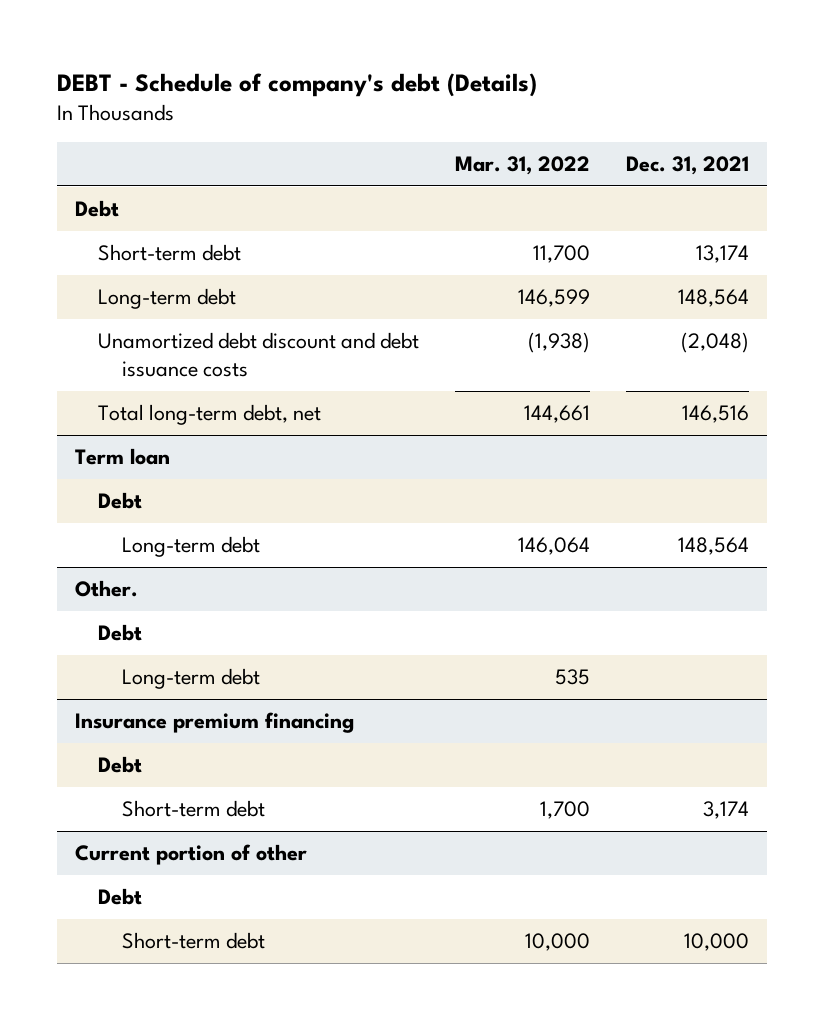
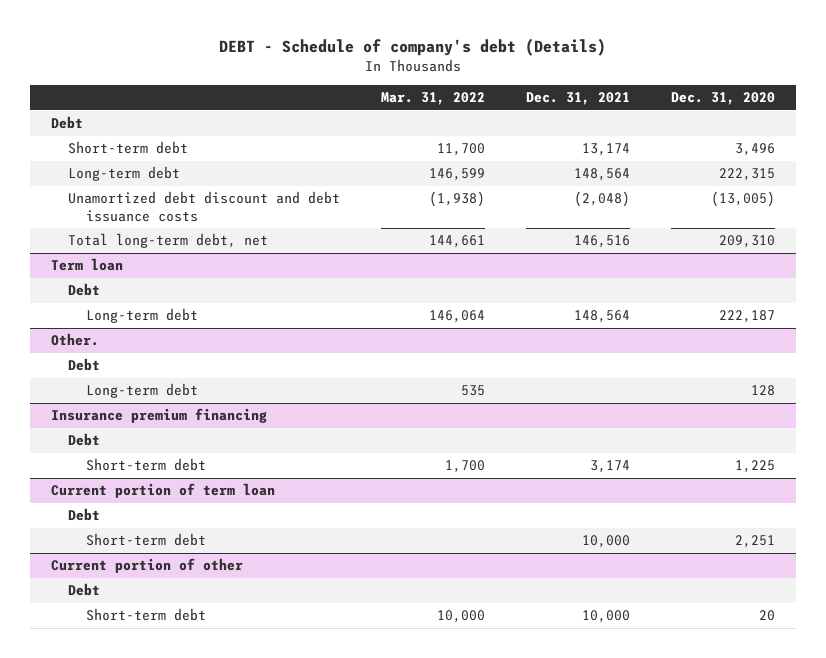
none -> [671,91,776,105] Dec. 31, 2020
none -> [50,483,275,499] Current portion of term loan
none -> [68,508,101,522] Debt
none -> [85,533,206,547] Short-term debt

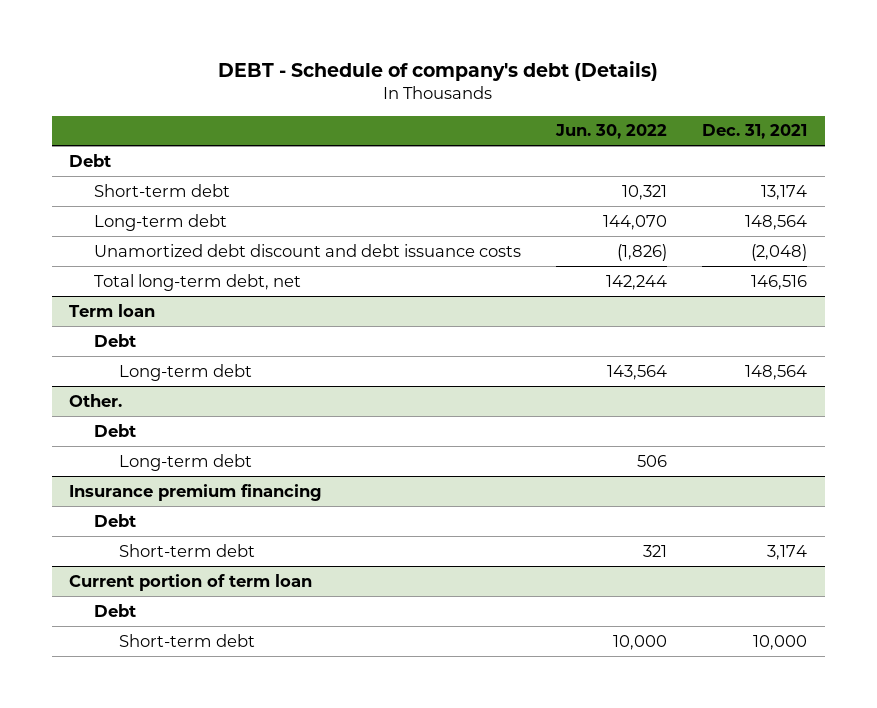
[381,91,486,105] Mar. 31, 2022 -> none
[671,91,776,105] Dec. 31, 2020 -> none
none -> [555,124,668,140] Jun. 30, 2022
[50,558,243,574] Current portion of other -> none
[68,583,101,597] Debt -> none
[85,608,206,622] Short-term debt -> none

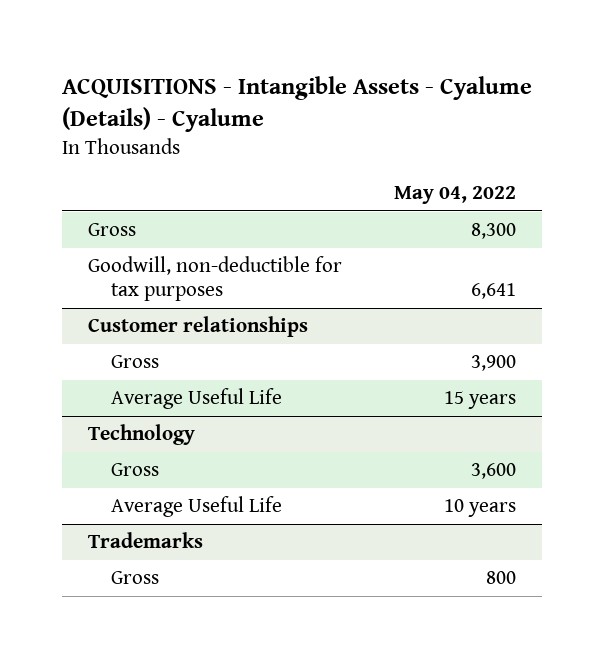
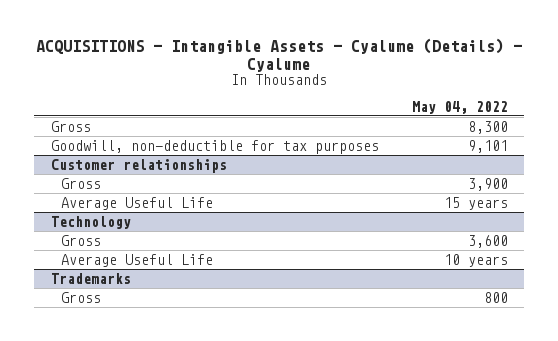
[470,283,516,300] 6,641 -> [467,139,508,153] 9,101

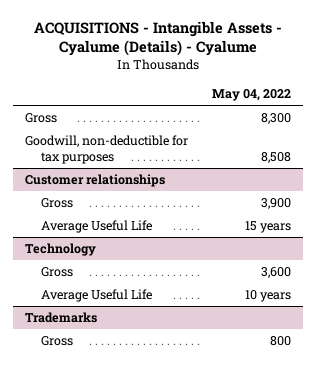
[467,139,508,153] 9,101 -> [260,151,291,163] 8,508

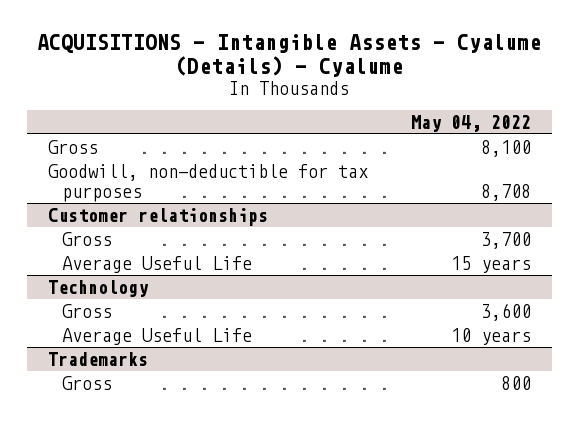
[260,113,291,125] 8,300 -> [480,140,531,158] 8,100
[260,151,291,163] 8,508 -> [480,183,531,201] 8,708
[260,198,291,210] 3,900 -> [480,232,531,250] 3,700

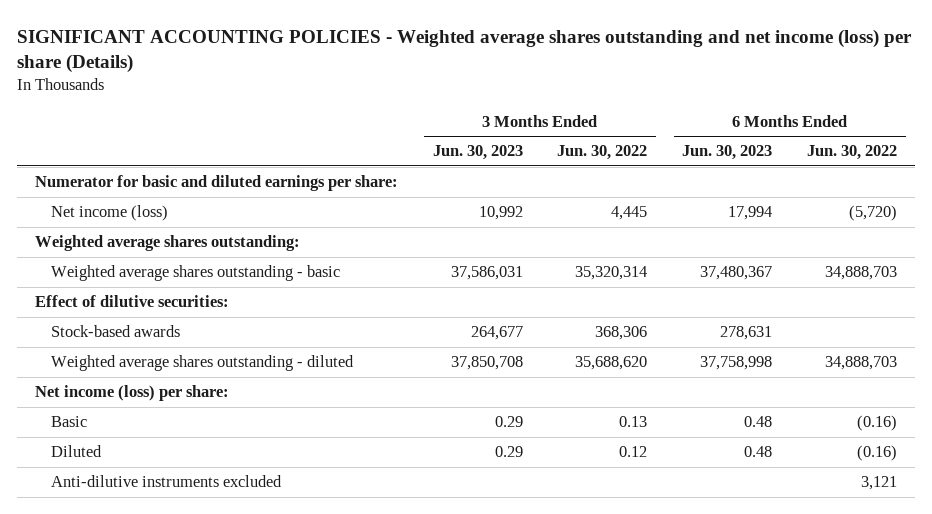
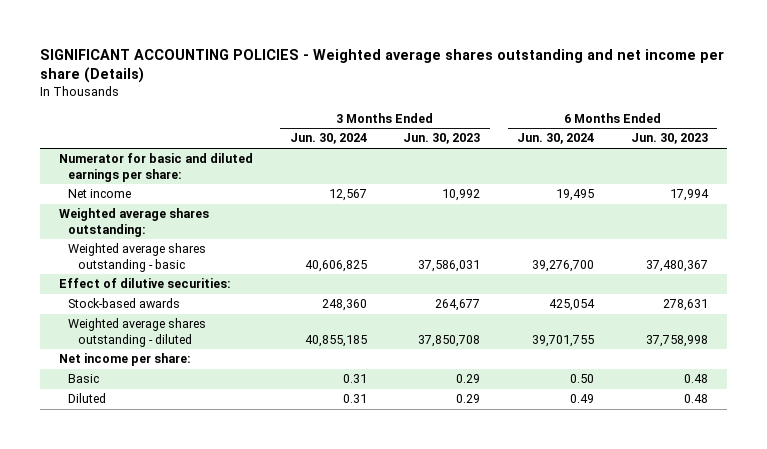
[17,28,913,74] SIGNIFICANT ACCOUNTING POLICIES - Weighted average shares outstanding and net income (loss) per share (Details) -> [40,48,725,83] SIGNIFICANT ACCOUNTING POLICIES - Weighted average shares outstanding and net income per share (Details)
[557,145,648,161] Jun. 30, 2022 -> none
[807,145,898,161] Jun. 30, 2022 -> none
none -> [289,133,367,145] Jun. 30, 2024
none -> [517,133,595,145] Jun. 30, 2024
[51,205,169,222] Net income (loss) -> [68,189,132,199] Net income
[34,385,229,402] Net income (loss) per share: -> [58,353,191,367] Net income per share:
[51,475,283,488] Anti-dilutive instruments excluded -> none

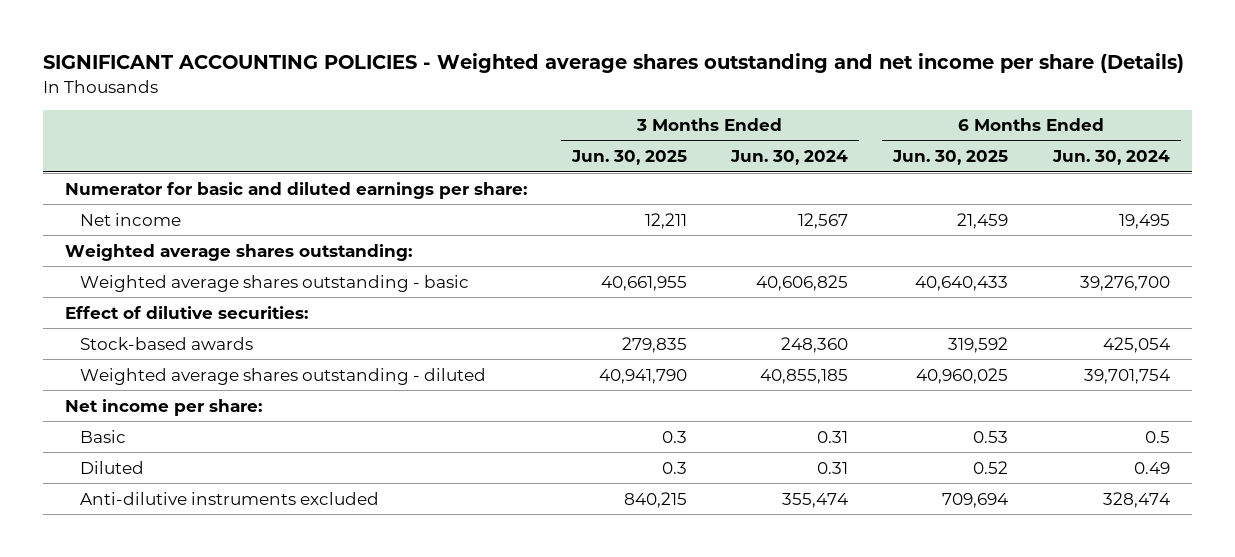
[403,133,481,145] Jun. 30, 2023 -> none
[631,133,709,145] Jun. 30, 2023 -> none
none -> [570,150,687,166] Jun. 30, 2025
none -> [891,150,1008,166] Jun. 30, 2025
[532,334,595,347] 39,701,755 -> [1083,368,1170,384] 39,701,754
[570,374,595,384] 0.50 -> [1144,430,1170,443] 0.5
none -> [79,491,379,505] Anti-dilutive instruments excluded

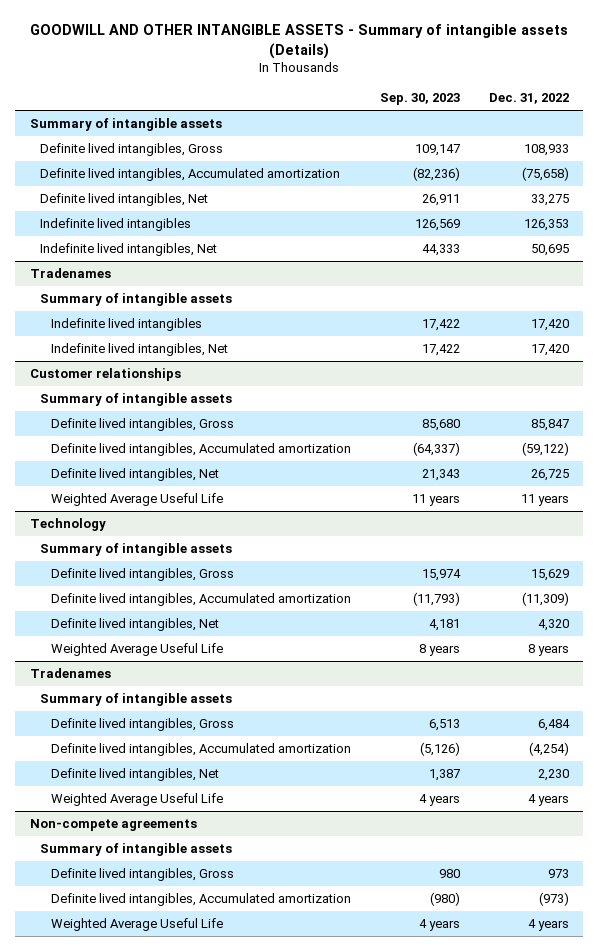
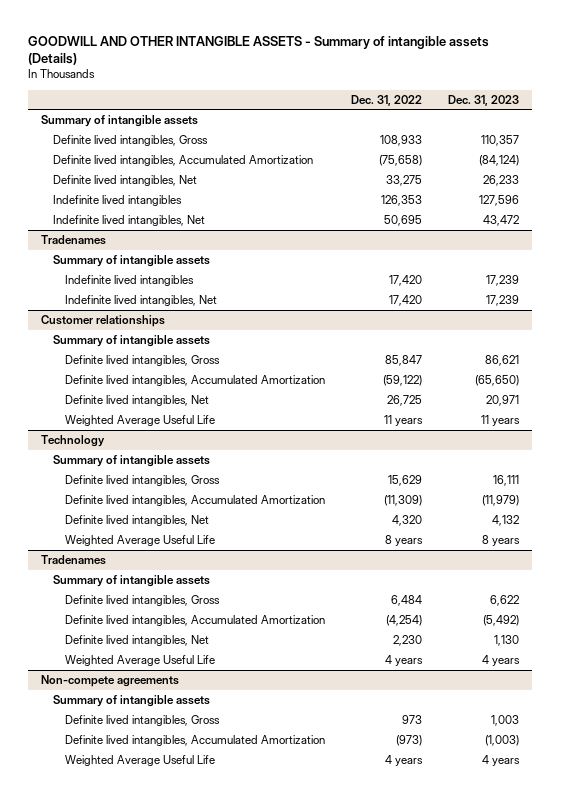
[379,93,460,106] Sep. 30, 2023 -> none
none -> [448,94,520,106] Dec. 31, 2023
[40,167,341,181] Definite lived intangibles, Accumulated amortization -> [53,154,314,166] Definite lived intangibles, Accumulated Amortization
[50,442,351,456] Definite lived intangibles, Accumulated amortization -> [64,374,325,386] Definite lived intangibles, Accumulated Amortization
[50,592,351,606] Definite lived intangibles, Accumulated amortization -> [64,494,325,506] Definite lived intangibles, Accumulated Amortization
[50,742,351,756] Definite lived intangibles, Accumulated amortization -> [64,614,325,626] Definite lived intangibles, Accumulated Amortization
[50,892,351,906] Definite lived intangibles, Accumulated amortization -> [64,734,325,746] Definite lived intangibles, Accumulated Amortization

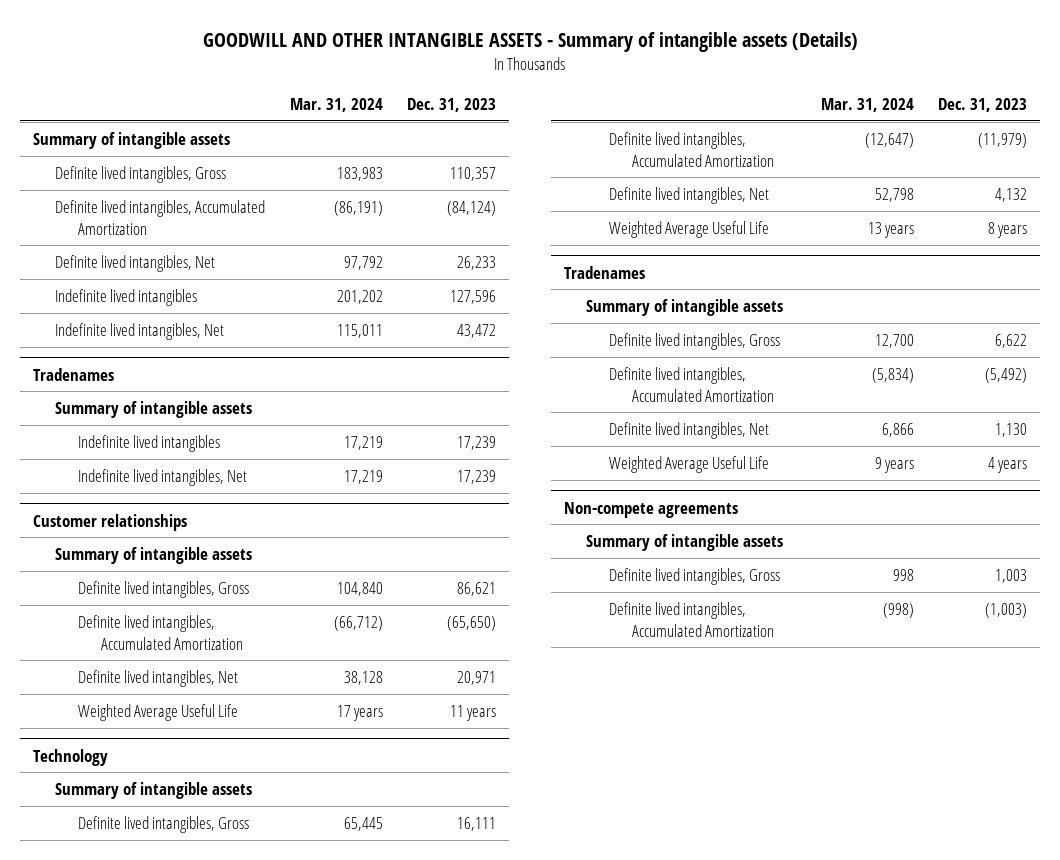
[350,94,422,106] Dec. 31, 2022 -> none
none -> [289,97,383,112] Mar. 31, 2024
[64,754,215,766] Weighted Average Useful Life -> none

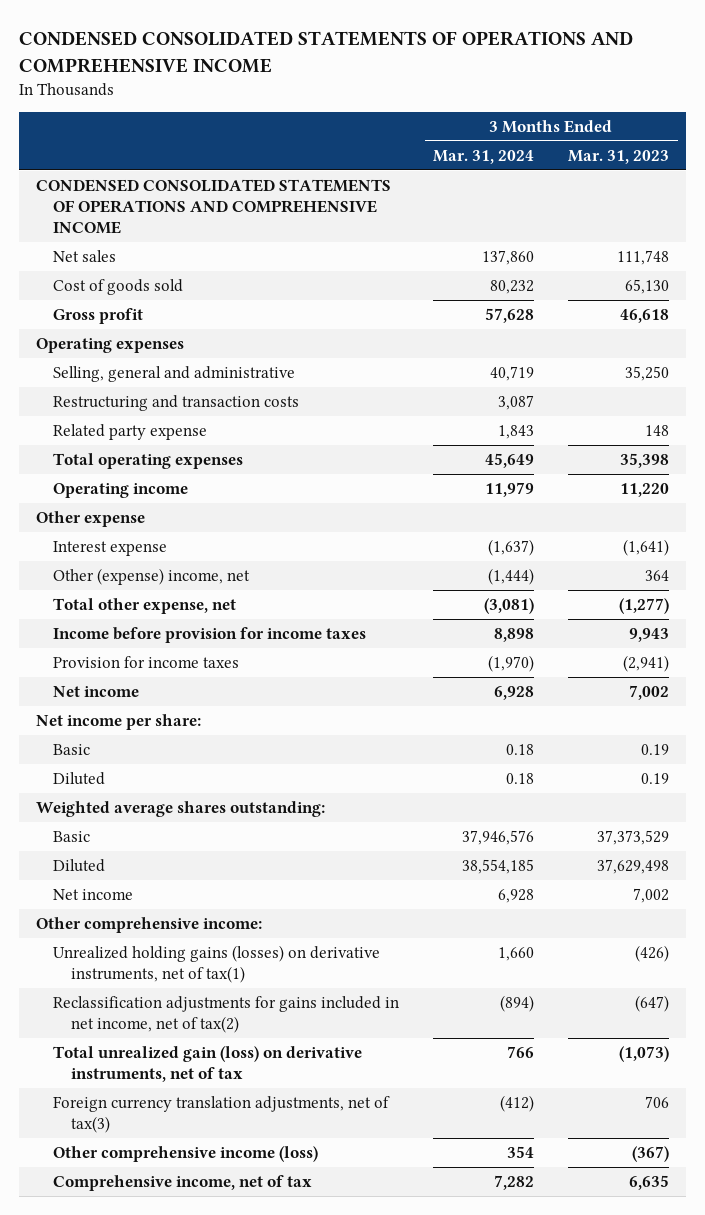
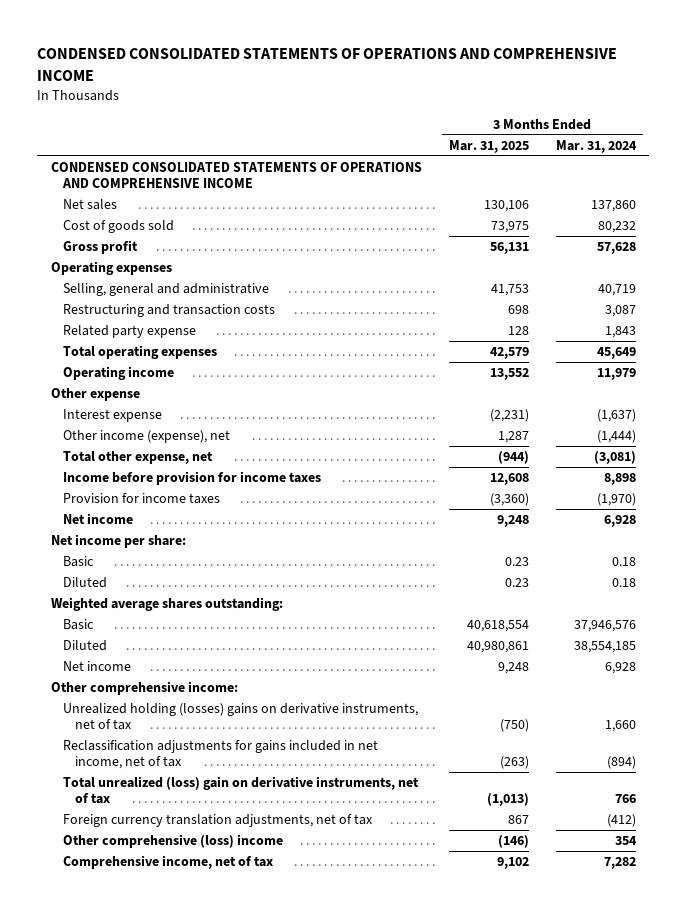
[568,149,670,164] Mar. 31, 2023 -> none
none -> [448,139,529,153] Mar. 31, 2025
[53,568,251,586] Other (expense) income, net -> [62,430,230,444] Other income (expense), net
[53,945,381,983] Unrealized holding gains (losses) on derivative instruments, net of tax(1) -> [62,703,418,731] Unrealized holding (losses) gains on derivative instruments, net of tax
[53,996,400,1033] Reclassification adjustments for gains included in net income, net of tax(2) -> [62,740,378,770] Reclassification adjustments for gains included in net income, net of tax
[53,1046,363,1082] Total unrealized gain (loss) on derivative instruments, net of tax -> [62,776,419,805] Total unrealized (loss) gain on derivative instruments, net of tax
[53,1096,391,1133] Foreign currency translation adjustments, net of tax(3) -> [62,814,373,828] Foreign currency translation adjustments, net of tax
[53,1146,319,1163] Other comprehensive income (loss) -> [62,834,283,849] Other comprehensive (loss) income

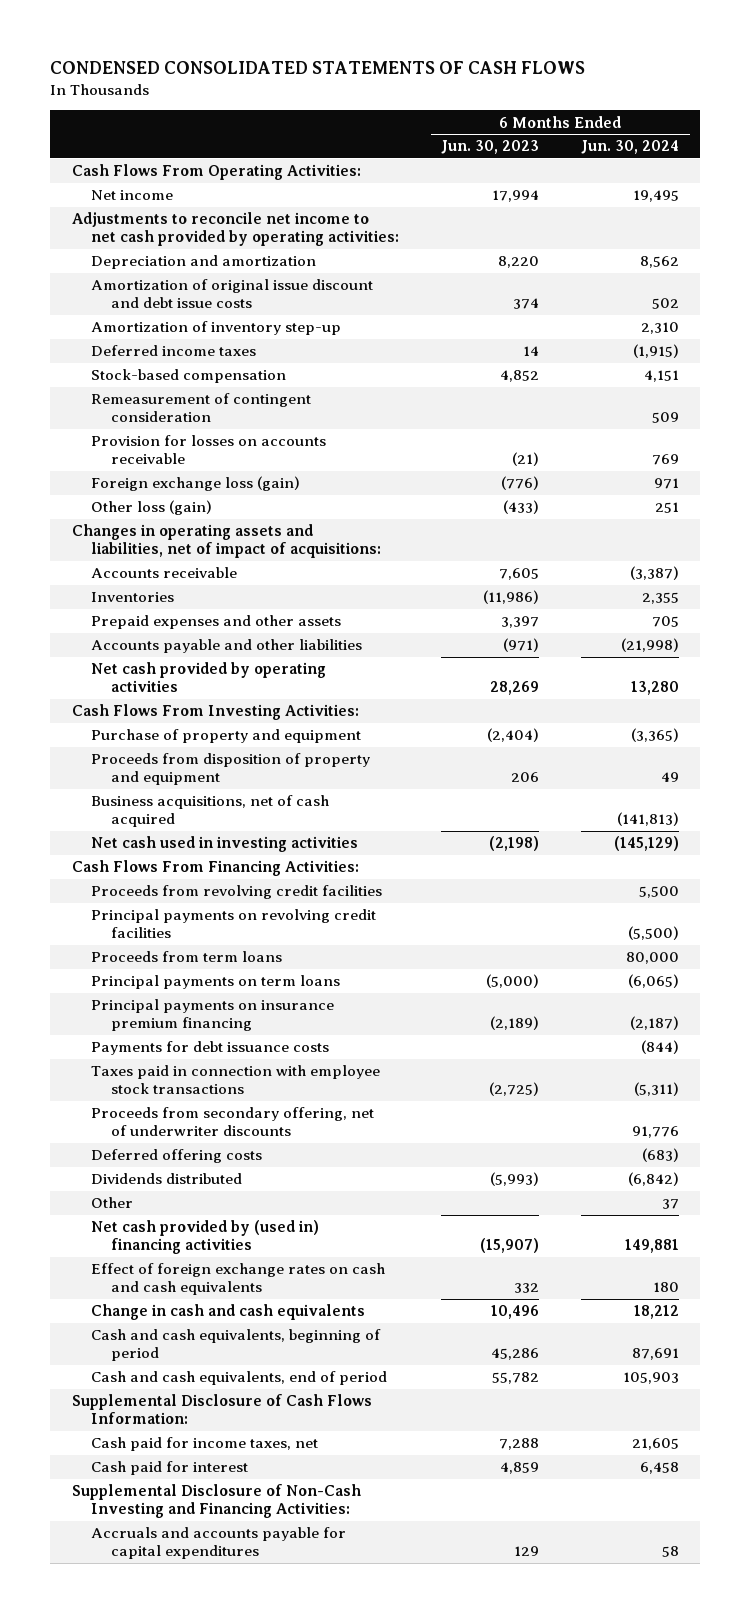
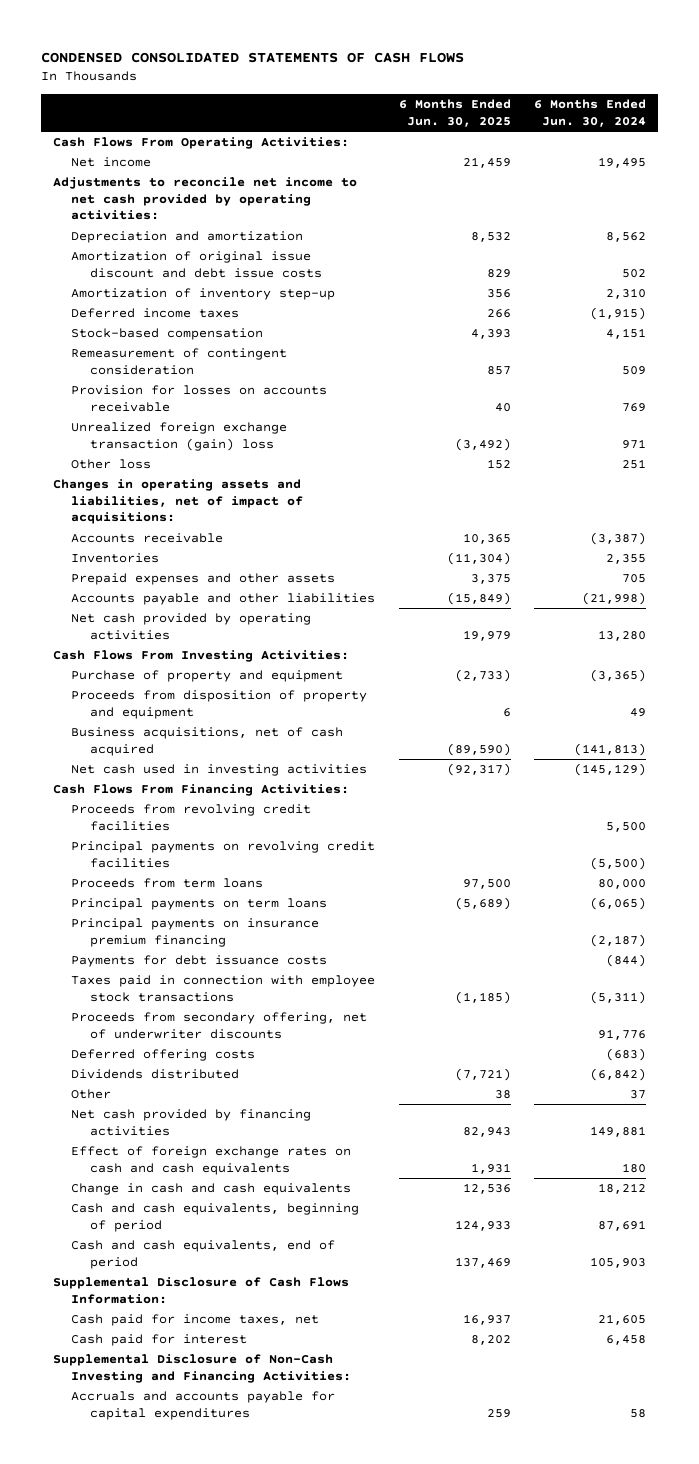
[441,140,540,155] Jun. 30, 2023 -> none
none -> [398,99,511,127] 6 Months Ended Jun. 30, 2025
[91,476,301,492] Foreign exchange loss (gain) -> [71,422,288,451] Unrealized foreign exchange transaction (gain) loss
[91,500,213,516] Other loss (gain) -> [71,459,152,470] Other loss
[91,1220,320,1255] Net cash provided by (used in) financing activities -> [71,1109,312,1136] Net cash provided by financing activities

